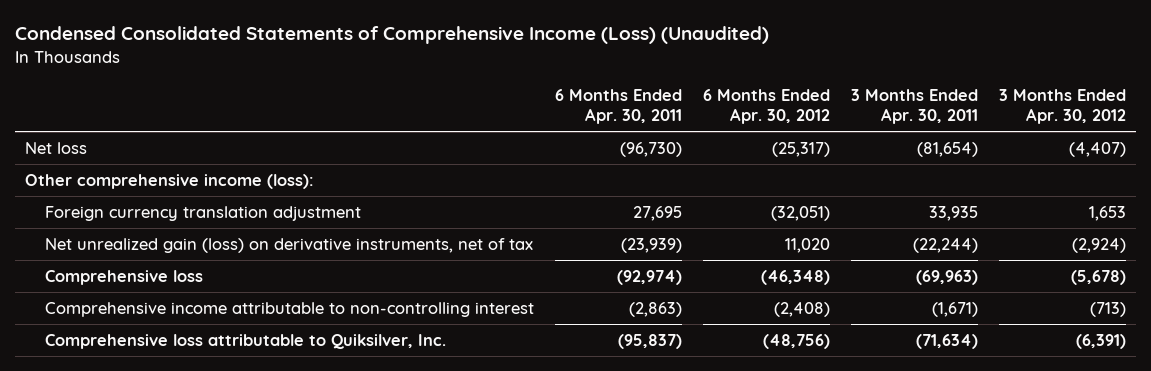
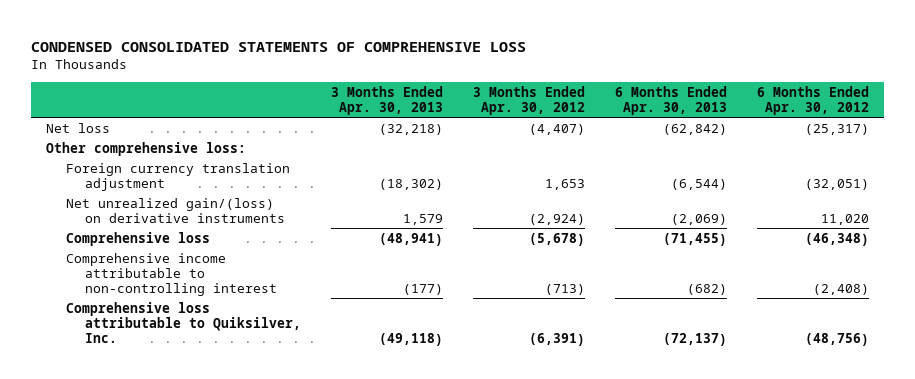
[14,26,769,45] Condensed Consolidated Statements of Comprehensive Income (Loss) (Unaudited) -> [31,41,527,52] CONDENSED CONSOLIDATED STATEMENTS OF COMPREHENSIVE LOSS
[554,88,682,125] 6 Months Ended Apr. 30, 2011 -> none
[850,88,978,125] 3 Months Ended Apr. 30, 2011 -> none
none -> [330,85,443,116] 3 Months Ended Apr. 30, 2013
none -> [614,85,727,116] 6 Months Ended Apr. 30, 2013
[25,173,315,189] Other comprehensive income (loss): -> [46,141,247,156] Other comprehensive loss:
[44,237,533,253] Net unrealized gain (loss) on derivative instruments, net of tax -> [65,197,285,223] Net unrealized gain/(loss) on derivative instruments

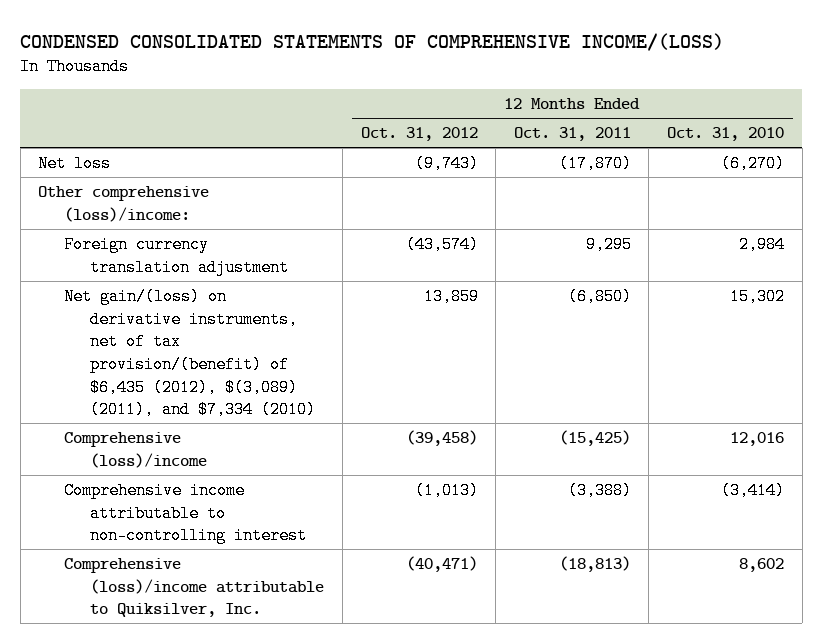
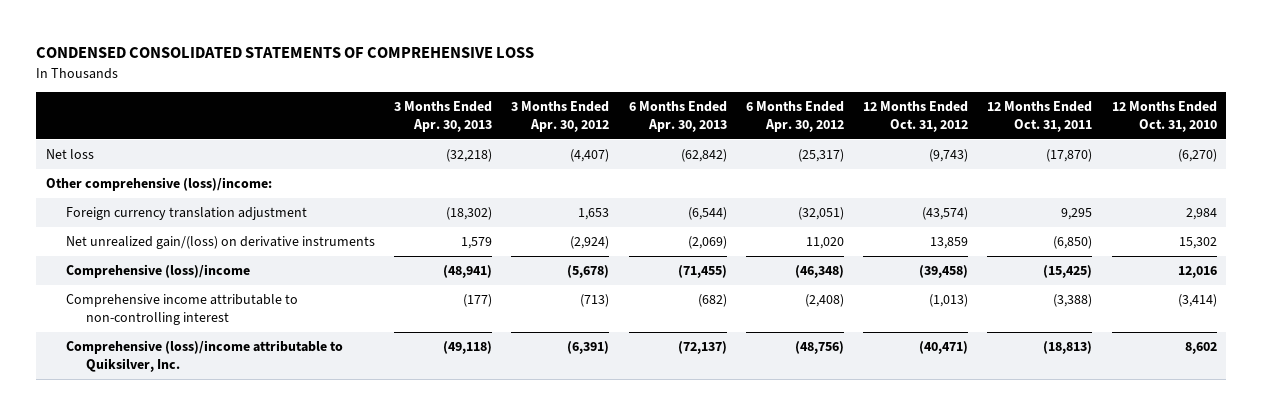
[20,32,725,51] CONDENSED CONSOLIDATED STATEMENTS OF COMPREHENSIVE INCOME/(LOSS) -> [36,47,535,59] CONDENSED CONSOLIDATED STATEMENTS OF COMPREHENSIVE LOSS
none -> [394,100,493,133] 3 Months Ended Apr. 30, 2013
none -> [511,100,610,133] 3 Months Ended Apr. 30, 2012
none -> [628,100,727,133] 6 Months Ended Apr. 30, 2013
none -> [745,100,844,133] 6 Months Ended Apr. 30, 2012
[64,287,317,419] Net gain/(loss) on derivative instruments, net of tax provision/(benefit) of $6,435 (2012), $(3,089) (2011), and $7,334 (2010) -> [66,235,376,249] Net unrealized gain/(loss) on derivative instruments

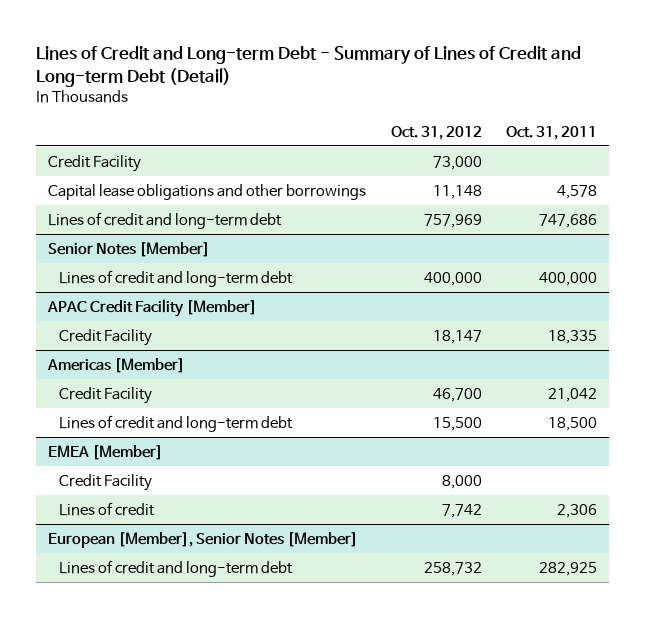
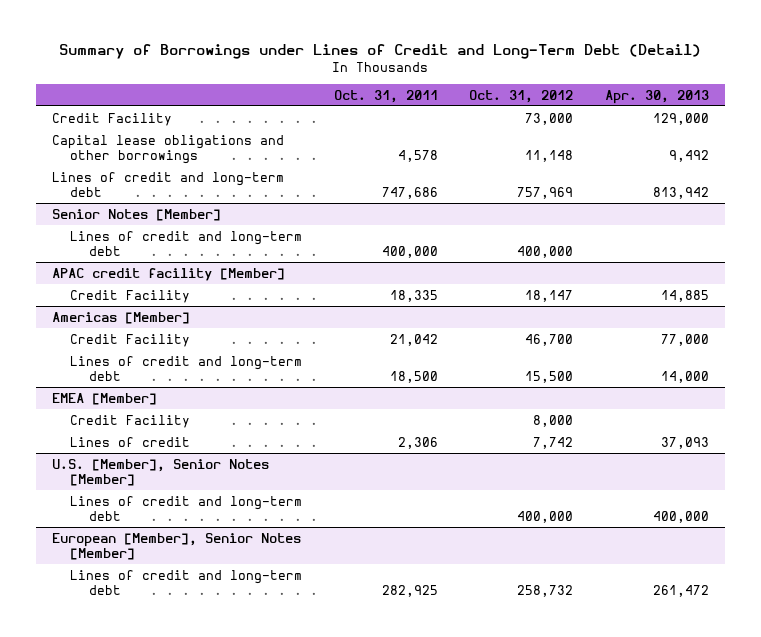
[35,45,581,88] Lines of Credit and Long-term Debt - Summary of Lines of Credit and Long-term Debt (Detail) -> [59,44,702,60] Summary of Borrowings under Lines of Credit and Long-Term Debt (Detail)
none -> [604,89,709,104] Apr. 30, 2013
[47,298,258,317] APAC Credit Facility [Member] -> [51,267,285,281] APAC credit facility [Member]
none -> [51,458,269,486] U.S. [Member], Senior Notes [Member]
none -> [70,495,303,521] Lines of credit and long-term debt

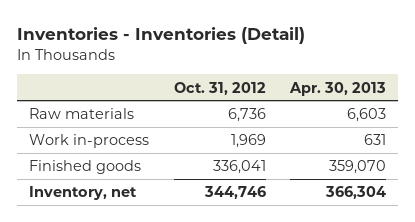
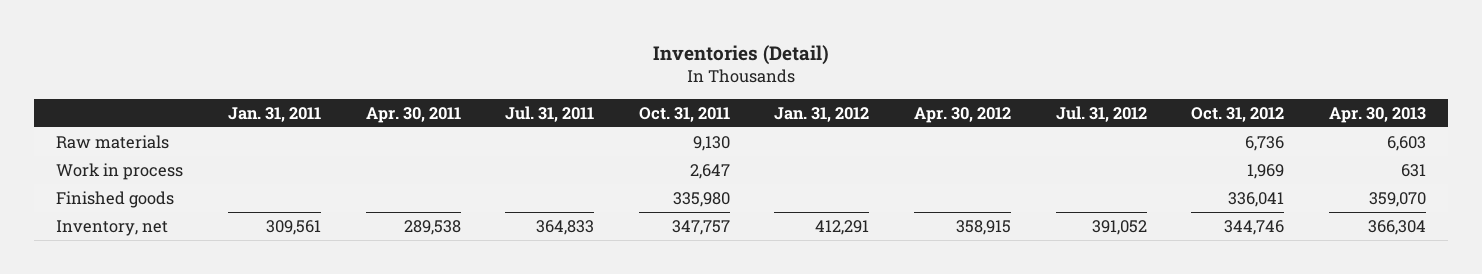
[17,26,306,44] Inventories - Inventories (Detail) -> [653,44,830,65] Inventories (Detail)
none -> [227,106,321,122] Jan. 31, 2011
none -> [365,106,461,123] Apr. 30, 2011
none -> [505,105,595,122] Jul. 31, 2011
none -> [638,106,730,122] Oct. 31, 2011
none -> [774,106,870,122] Jan. 31, 2012
none -> [913,106,1011,123] Apr. 30, 2012
none -> [1055,105,1147,122] Jul. 31, 2012
[29,134,150,149] Work in-process -> [56,162,184,180] Work in process

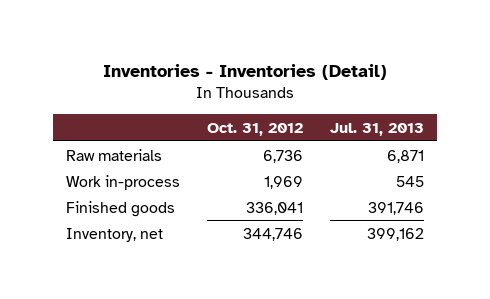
[653,44,830,65] Inventories (Detail) -> [103,64,388,81] Inventories - Inventories (Detail)
[227,106,321,122] Jan. 31, 2011 -> none
[365,106,461,123] Apr. 30, 2011 -> none
[505,105,595,122] Jul. 31, 2011 -> none
[638,106,730,122] Oct. 31, 2011 -> none
[774,106,870,122] Jan. 31, 2012 -> none
[913,106,1011,123] Apr. 30, 2012 -> none
[1055,105,1147,122] Jul. 31, 2012 -> none
[1328,106,1426,123] Apr. 30, 2013 -> none
none -> [329,122,424,136] Jul. 31, 2013
[56,162,184,180] Work in process -> [66,174,181,190] Work in-process

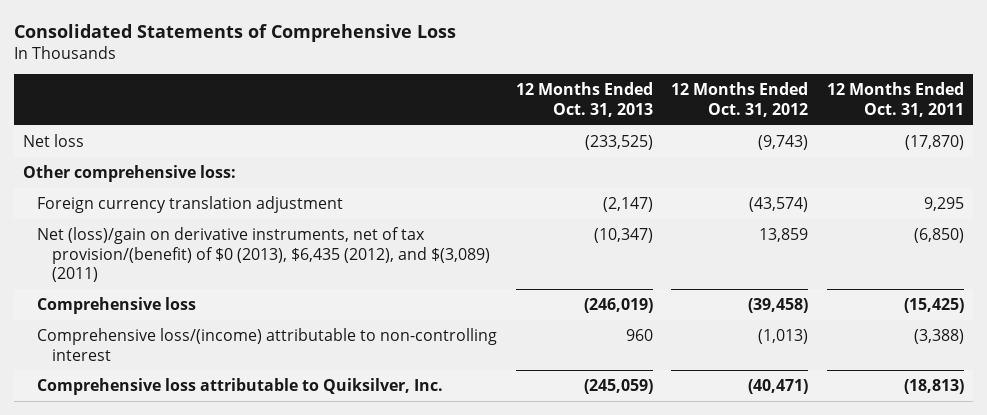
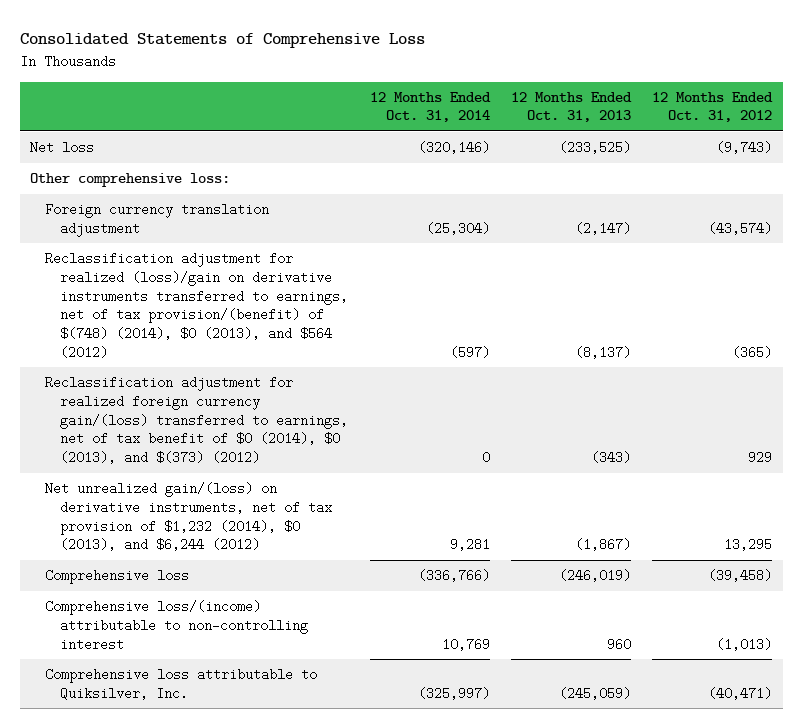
[826,82,964,117] 12 Months Ended Oct. 31, 2011 -> none
none -> [369,91,491,123] 12 Months Ended Oct. 31, 2014
none -> [45,252,349,359] Reclassification adjustment for realized (loss)/gain on derivative instruments transferred to earnings, net of tax provision/(benefit) of $(748) (2014), $0 (2013), and $564 (2012)
none -> [45,376,349,465] Reclassification adjustment for realized foreign currency gain/(loss) transferred to earnings, net of tax benefit of $0 (2014), $0 (2013), and $(373) (2012)
[37,226,491,283] Net (loss)/gain on derivative instruments, net of tax provision/(benefit) of $0 (2013), $6,435 (2012), and $(3,089) (2011) -> [45,482,333,552] Net unrealized gain/(loss) on derivative instruments, net of tax provision of $1,232 (2014), $0 (2013), and $6,244 (2012)
[593,227,653,243] (10,347) -> [574,538,631,552] (1,867)
[759,227,809,242] 13,859 -> [723,538,772,552] 13,295

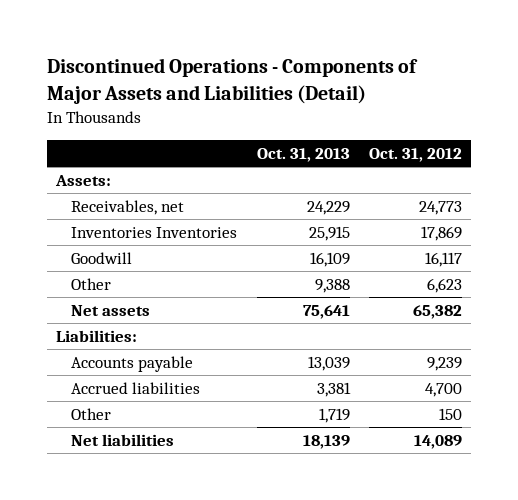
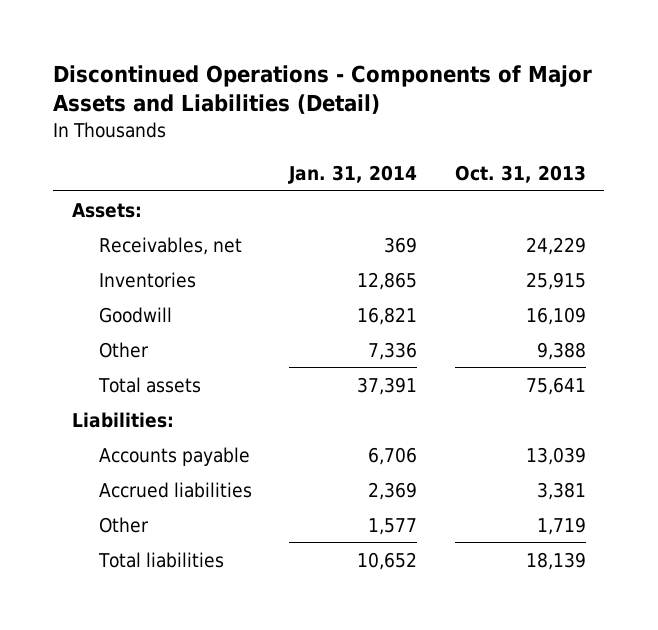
[368,148,462,163] Oct. 31, 2012 -> none
none -> [288,164,418,184] Jan. 31, 2014
[71,226,238,238] Inventories Inventories -> [98,271,196,288] Inventories
[71,304,151,316] Net assets -> [97,376,201,393] Total assets
[71,433,175,446] Net liabilities -> [97,551,224,568] Total liabilities

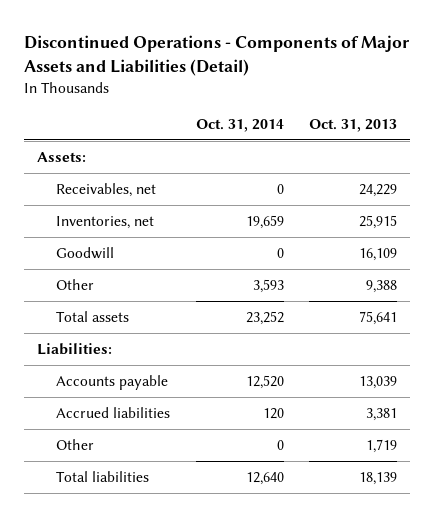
[288,164,418,184] Jan. 31, 2014 -> none
none -> [195,119,284,133] Oct. 31, 2014
[98,271,196,288] Inventories -> [56,215,155,229] Inventories, net

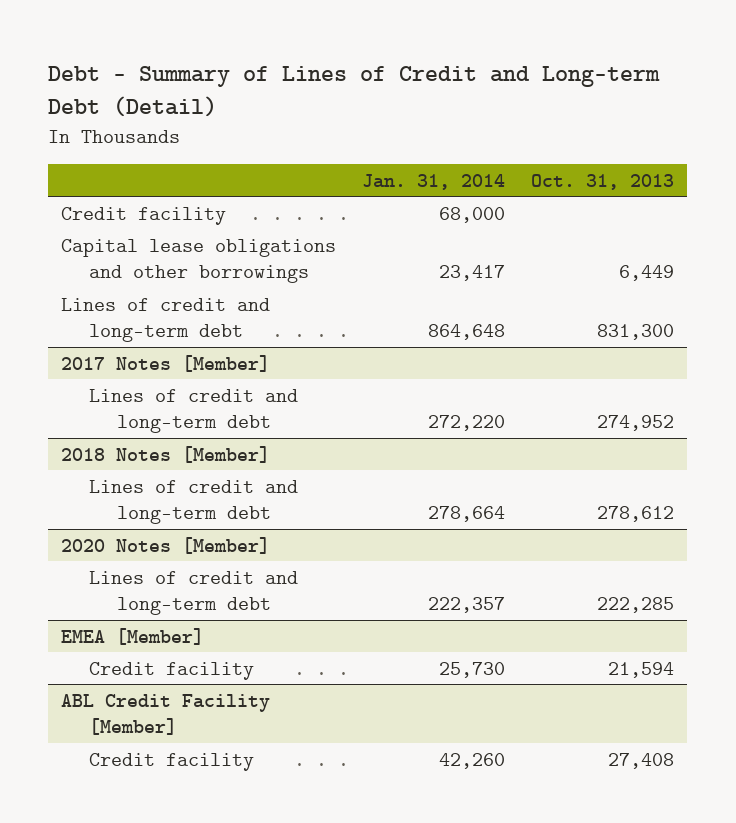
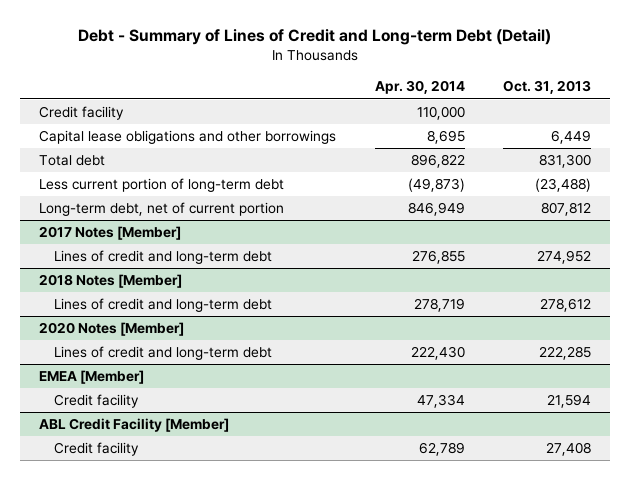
[362,173,506,190] Jan. 31, 2014 -> none
none -> [374,80,465,95] Apr. 30, 2014
[61,297,271,343] Lines of credit and long-term debt -> [39,155,106,167] Total debt
none -> [39,178,285,193] Less current portion of long-term debt
none -> [39,202,285,217] Long-term debt, net of current portion

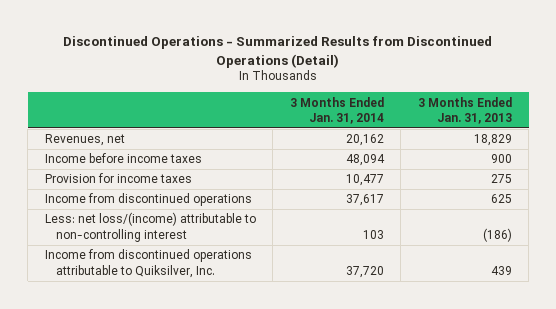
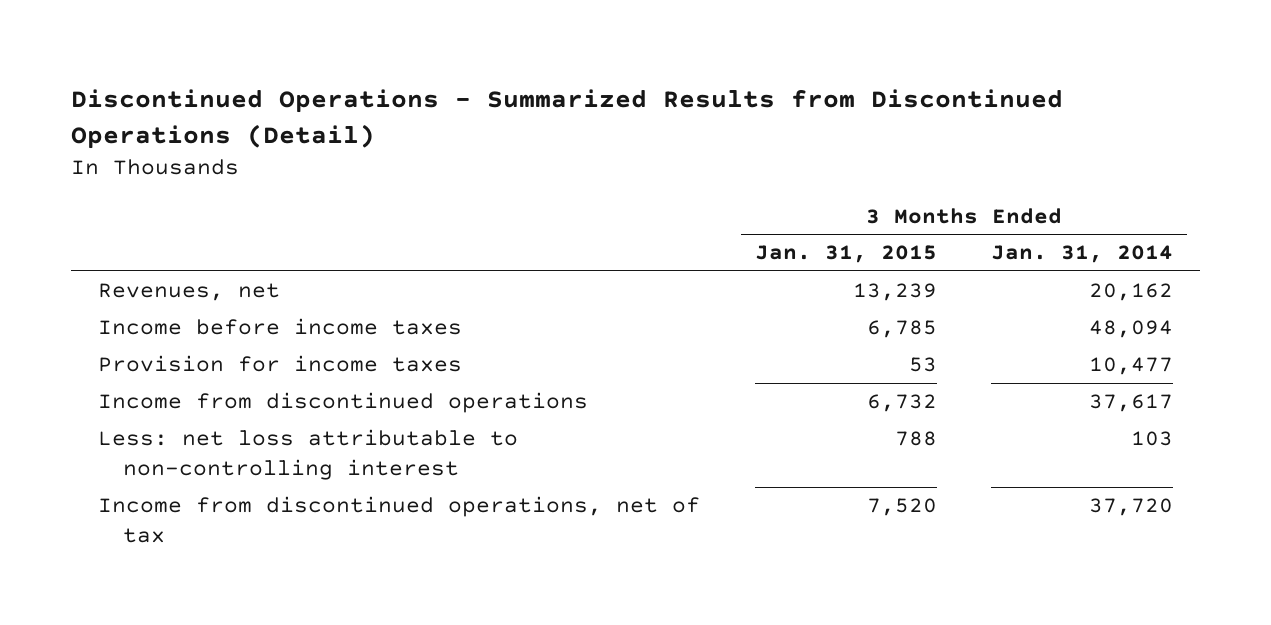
[417,96,512,125] 3 Months Ended Jan. 31, 2013 -> none
none -> [754,245,937,264] Jan. 31, 2015
[44,212,256,242] Less: net loss/(income) attributable to non-controlling interest -> [97,429,518,481] Less: net loss attributable to non-controlling interest
[44,249,252,278] Income from discontinued operations attributable to Quiksilver, Inc. -> [97,496,700,544] Income from discontinued operations, net of tax

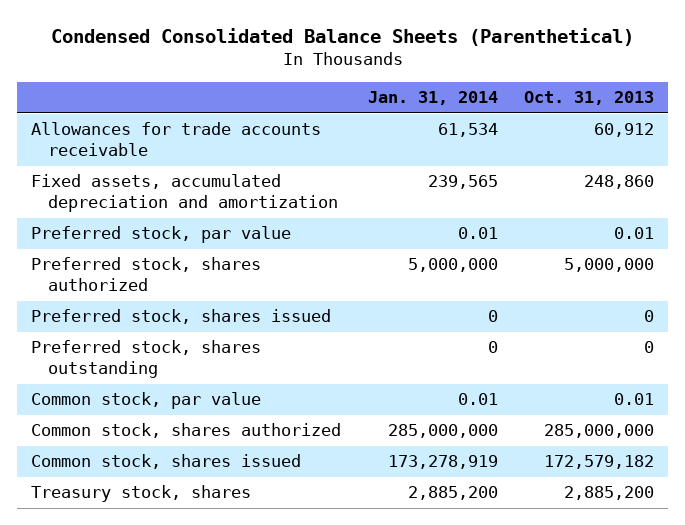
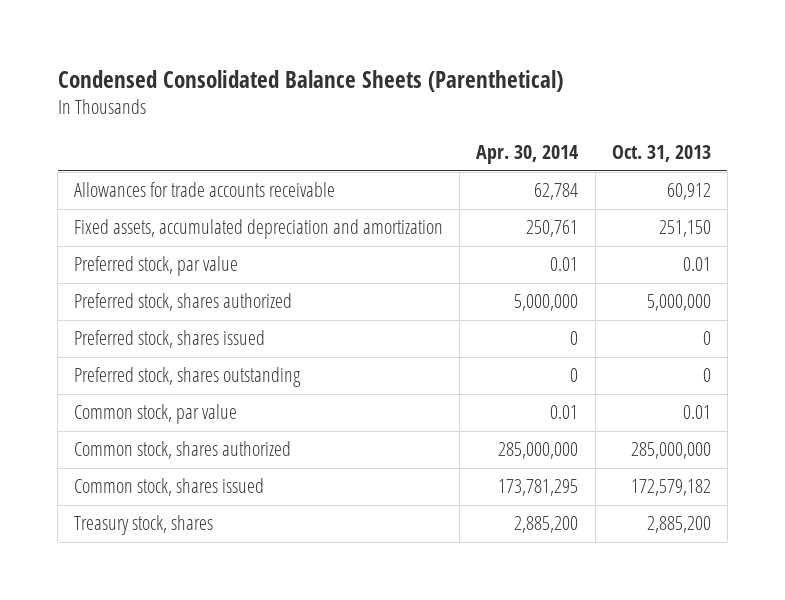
[367,91,498,106] Jan. 31, 2014 -> none
none -> [476,144,579,164] Apr. 30, 2014
[584,175,655,190] 248,860 -> [658,220,711,238] 251,150

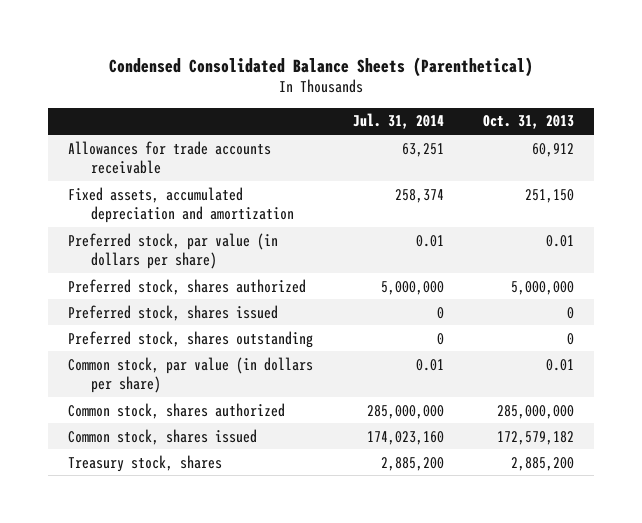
[476,144,579,164] Apr. 30, 2014 -> none
none -> [352,113,444,130] Jul. 31, 2014
[74,256,239,277] Preferred stock, par value -> [67,232,278,269] Preferred stock, par value (in dollars per share)
[74,404,238,425] Common stock, par value -> [67,356,313,393] Common stock, par value (in dollars per share)

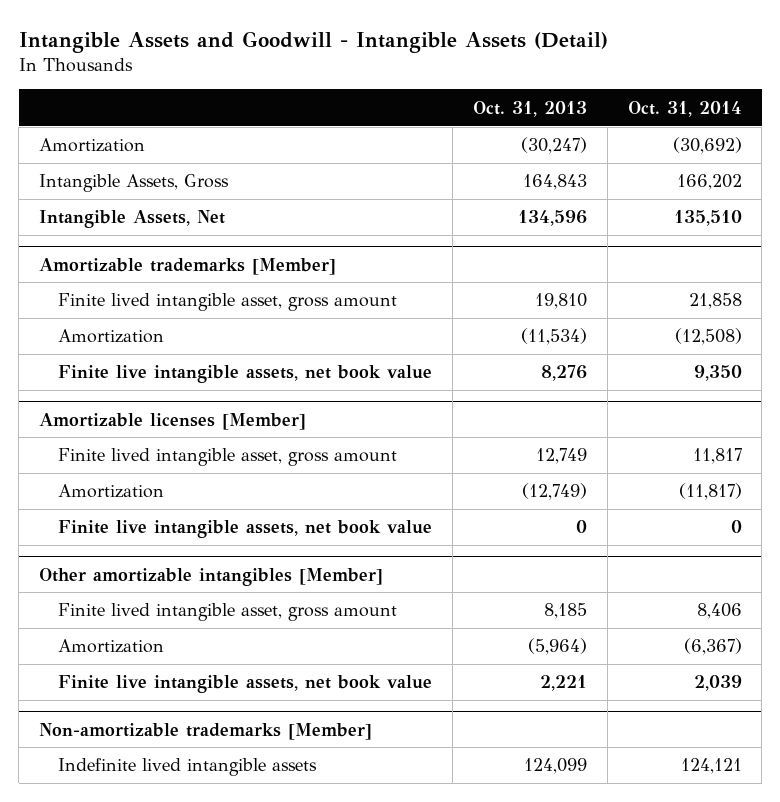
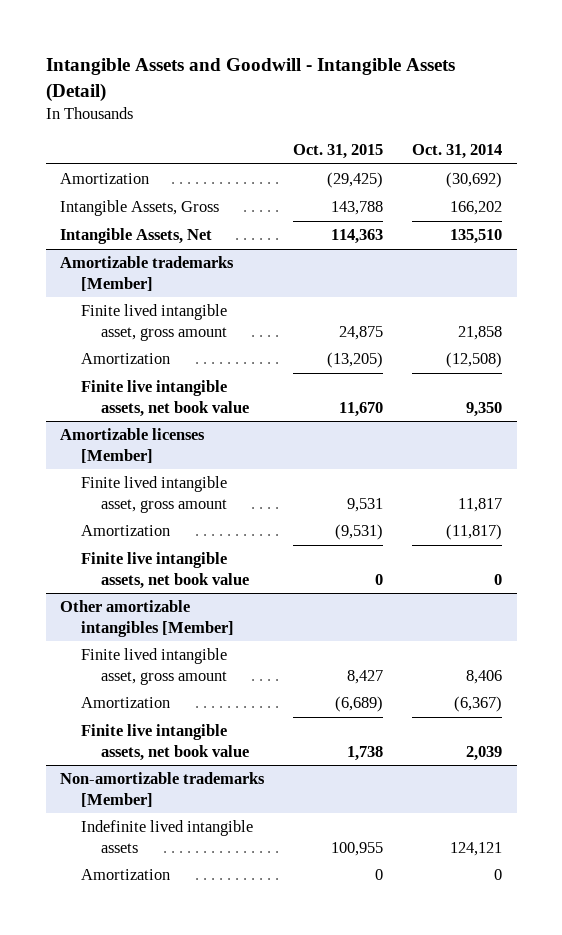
[472,100,587,117] Oct. 31, 2013 -> none
none -> [293,144,384,160] Oct. 31, 2015
none -> [80,869,170,881] Amortization

